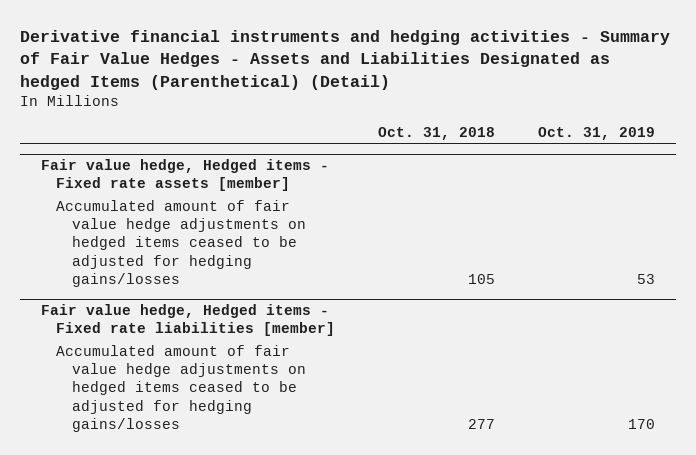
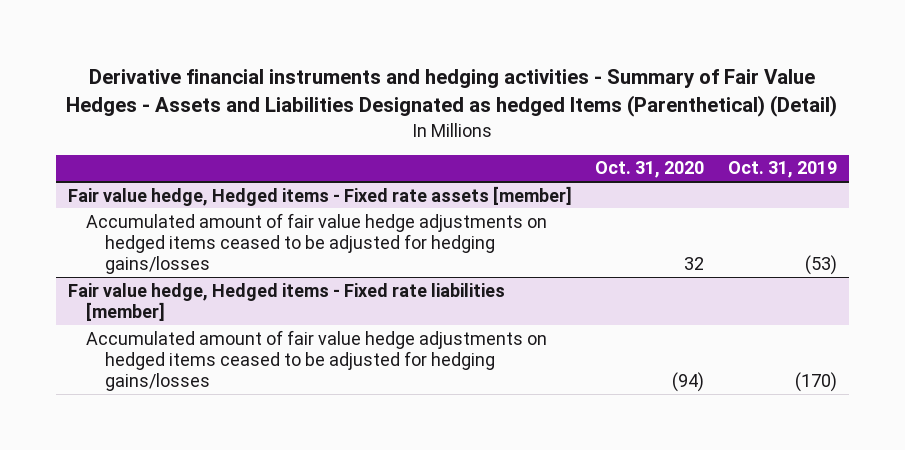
[378,126,496,140] Oct. 31, 2018 -> none
none -> [595,161,705,179] Oct. 31, 2020
[636,273,655,284] 53 -> [804,255,837,276] (53)
[627,418,655,429] 170 -> [794,372,837,393] (170)

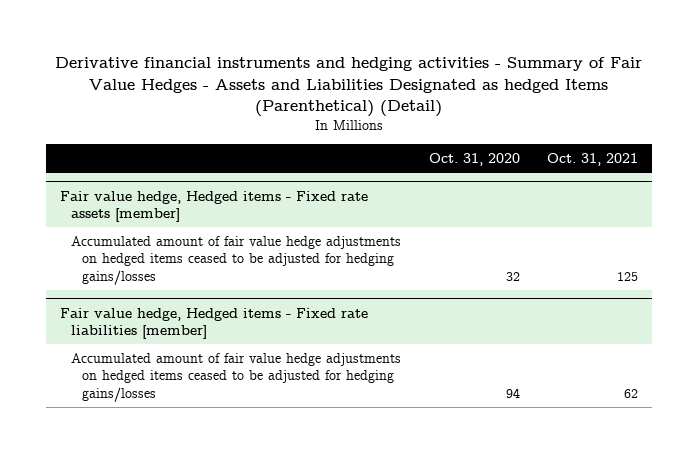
[727,161,837,179] Oct. 31, 2019 -> none
none -> [547,153,639,167] Oct. 31, 2021
[672,372,705,393] (94) -> [505,387,520,398] 94

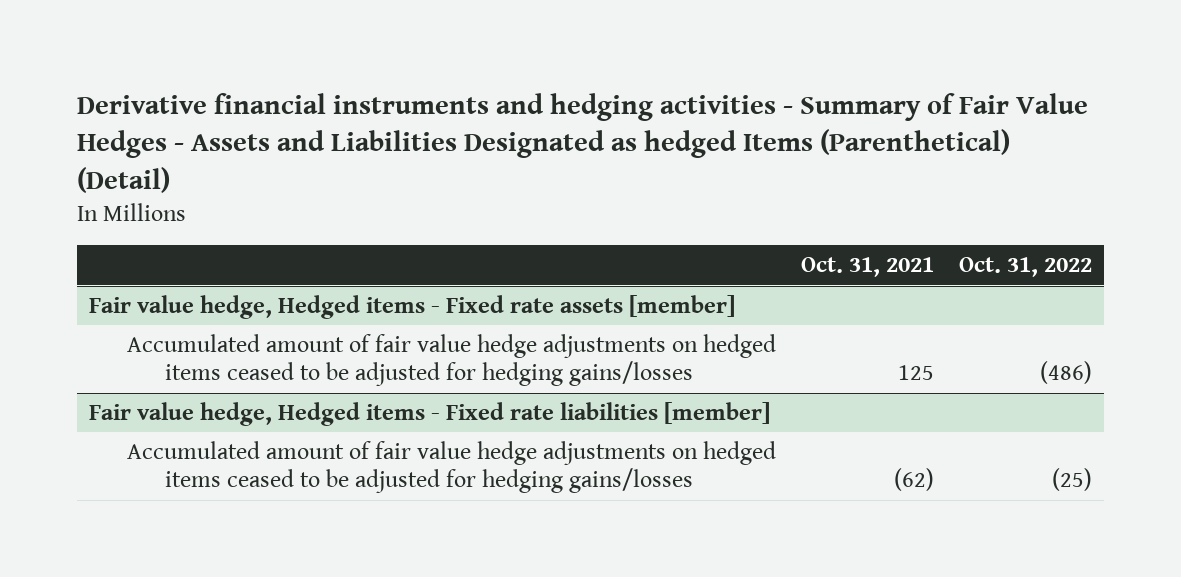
[428,153,520,167] Oct. 31, 2020 -> none
none -> [958,257,1092,278] Oct. 31, 2022
[624,388,639,398] 62 -> [894,468,935,492] (62)

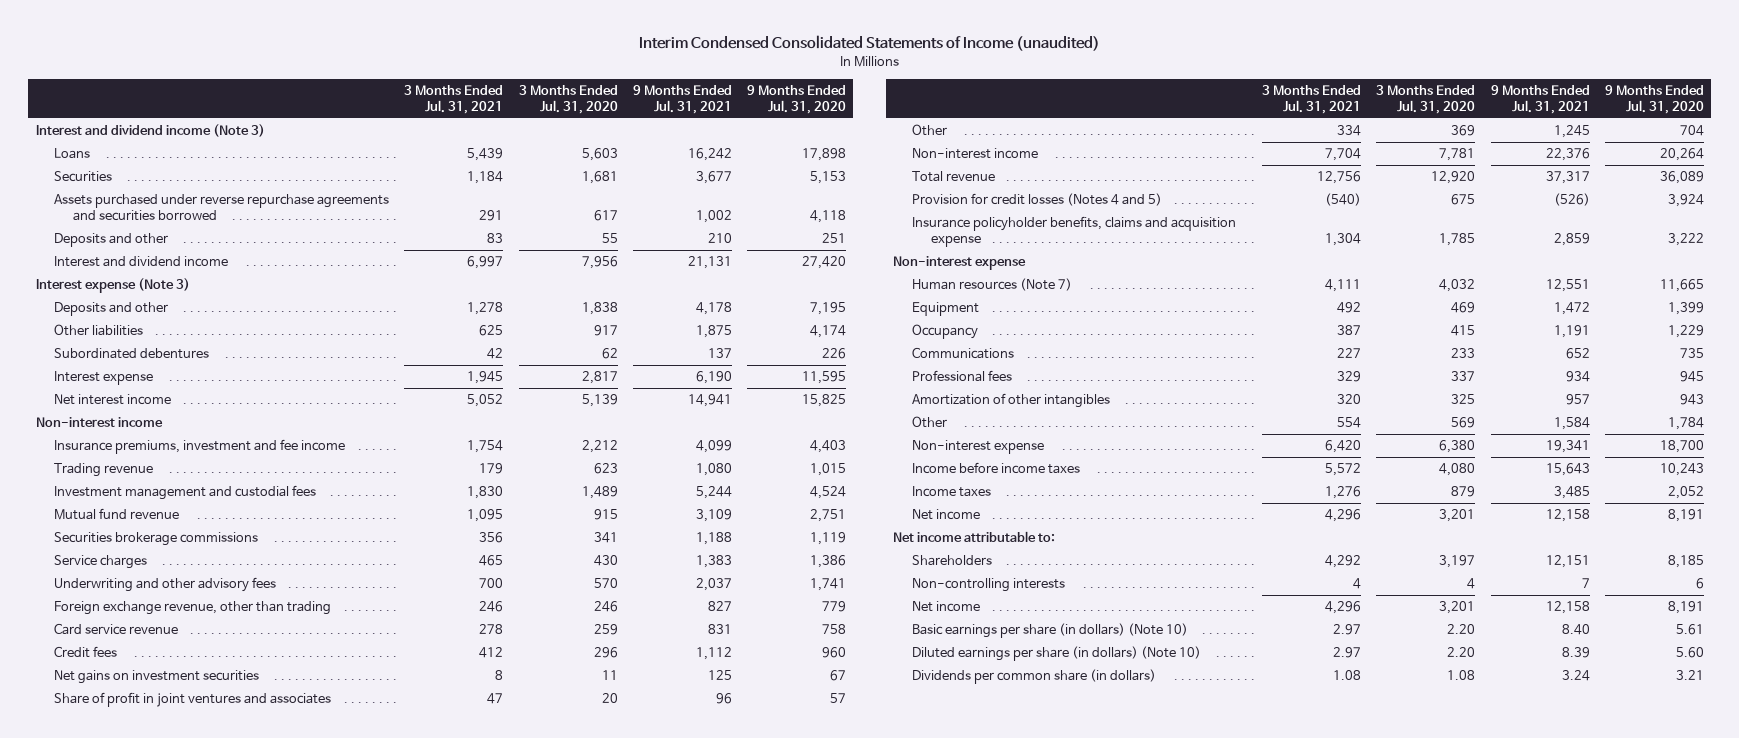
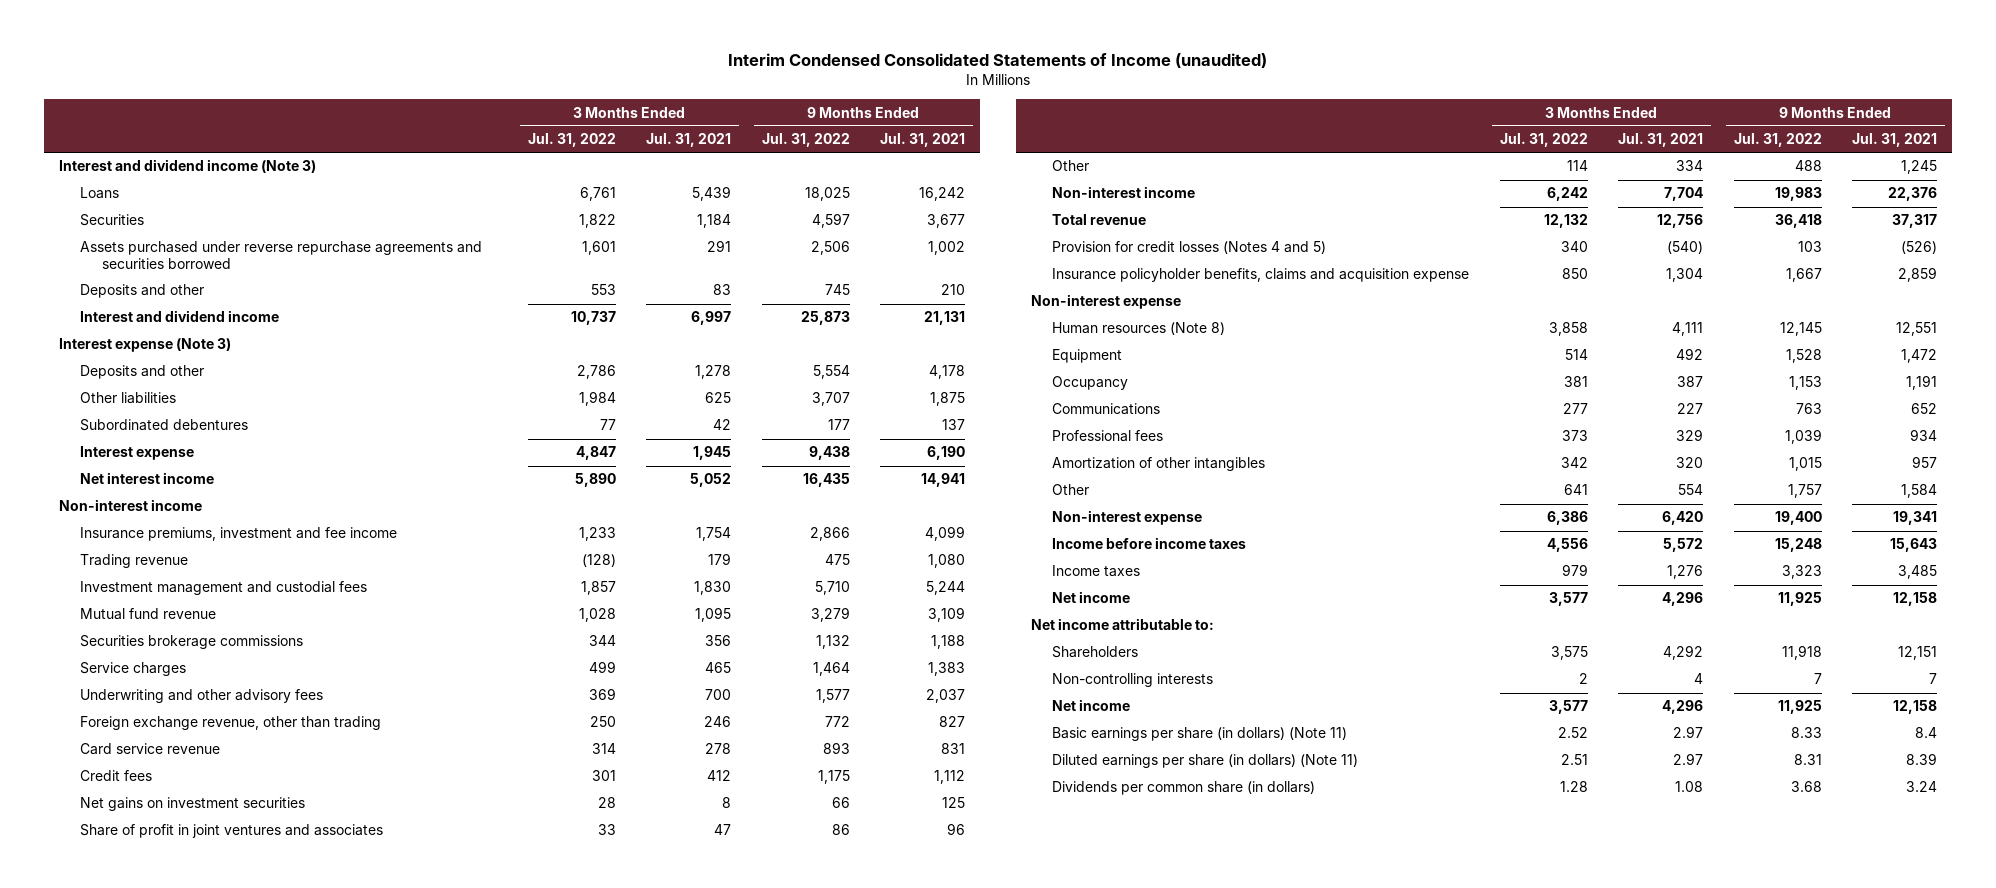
[518,85,618,115] 3 Months Ended Jul. 31, 2020 -> none
[746,85,846,115] 9 Months Ended Jul. 31, 2020 -> none
none -> [527,133,616,148] Jul. 31, 2022
none -> [761,133,850,148] Jul. 31, 2022
[912,278,1073,292] Human resources (Note 7) -> [1052,322,1226,336] Human resources (Note 8)
[912,623,1189,639] Basic earnings per share (in dollars) (Note 10) -> [1052,727,1348,742] Basic earnings per share (in dollars) (Note 11)
[1561,624,1590,636] 8.40 -> [1915,727,1938,739] 8.4
[912,646,1202,662] Diluted earnings per share (in dollars) (Note 10) -> [1052,754,1359,769] Diluted earnings per share (in dollars) (Note 11)

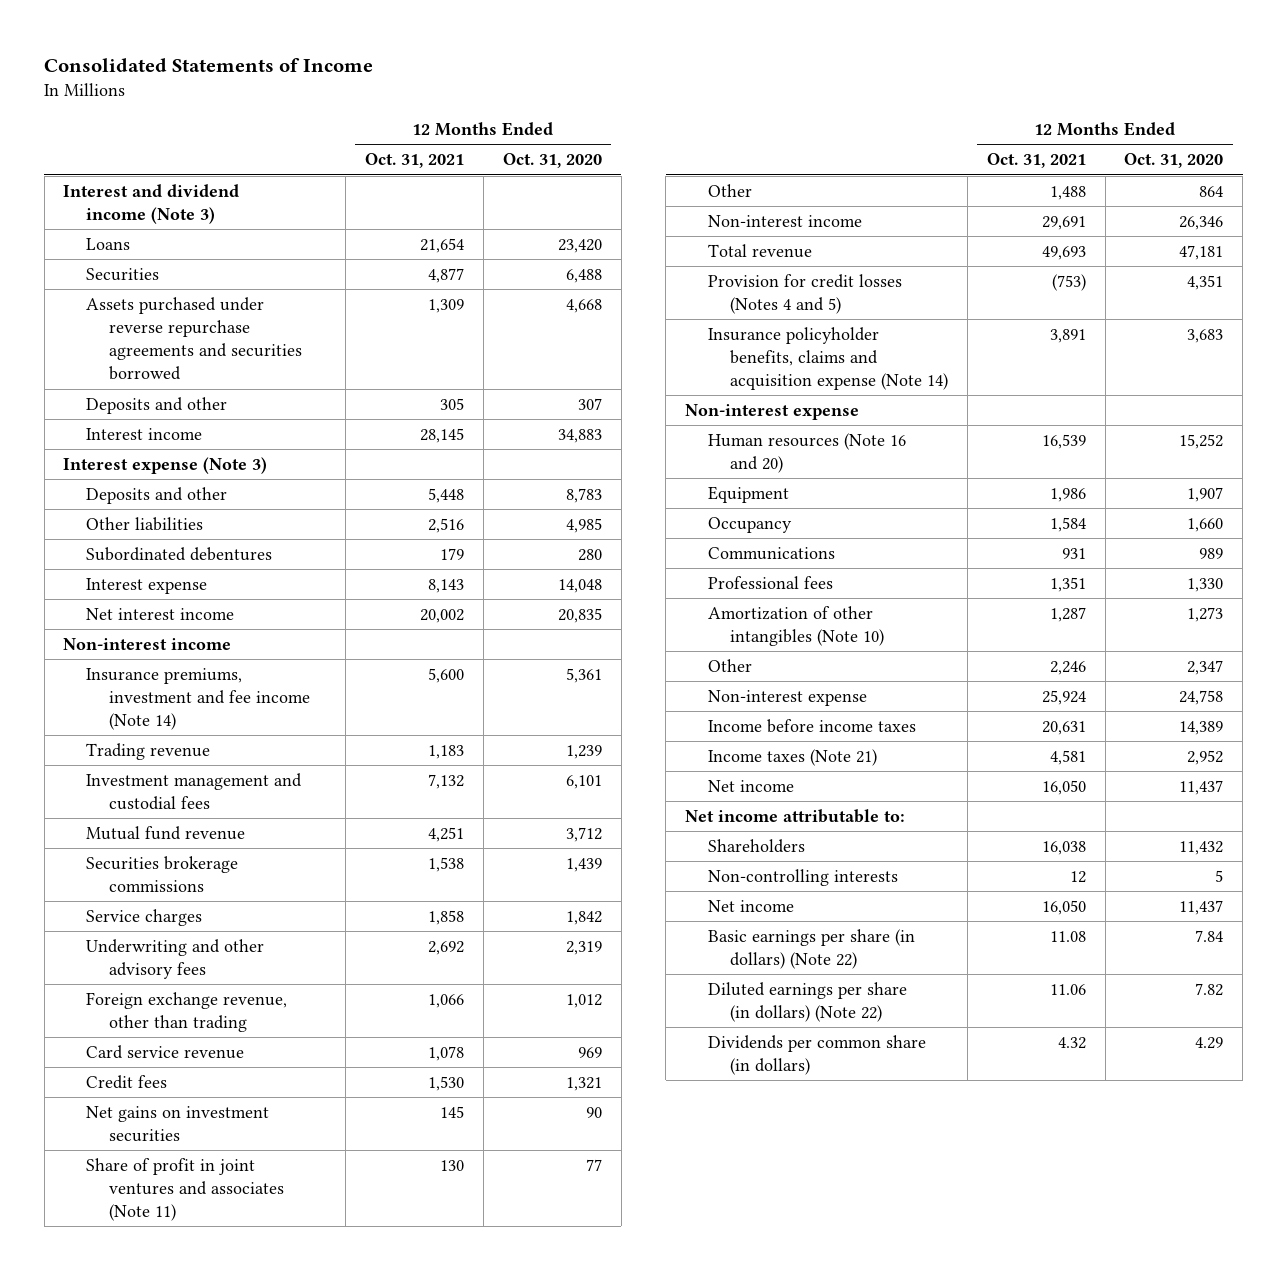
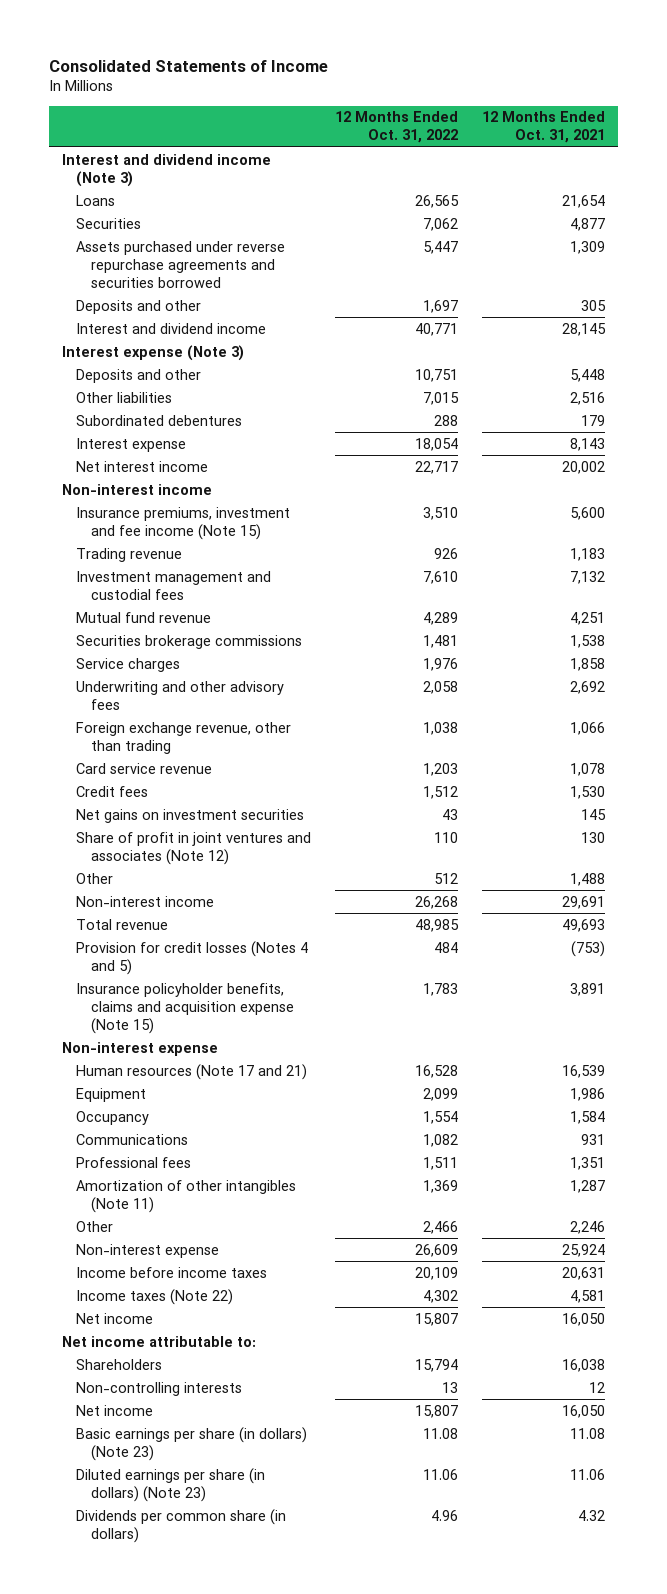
[502,153,602,169] Oct. 31, 2020 -> none
none -> [335,111,459,144] 12 Months Ended Oct. 31, 2022
[86,427,203,440] Interest income -> [76,322,267,334] Interest and dividend income
[86,667,310,731] Insurance premiums, investment and fee income (Note 14) -> [76,506,291,540] Insurance premiums, investment and fee income (Note 15)
[86,1157,284,1222] Share of profit in joint ventures and associates (Note 11) -> [76,831,312,865] Share of profit in joint ventures and associates (Note 12)
[707,326,949,391] Insurance policyholder benefits, claims and acquisition expense (Note 14) -> [76,982,294,1034] Insurance policyholder benefits, claims and acquisition expense (Note 15)
[707,432,906,474] Human resources (Note 16 and 20) -> [76,1063,308,1080] Human resources (Note 17 and 21)
[707,605,885,647] Amortization of other intangibles (Note 10) -> [76,1179,297,1213] Amortization of other intangibles (Note 11)
[707,748,877,766] Income taxes (Note 21) -> [76,1288,234,1305] Income taxes (Note 22)
[707,928,915,970] Basic earnings per share (in dollars) (Note 22) -> [76,1426,308,1461] Basic earnings per share (in dollars) (Note 23)
[707,981,907,1023] Diluted earnings per share (in dollars) (Note 22) -> [76,1467,266,1502] Diluted earnings per share (in dollars) (Note 23)

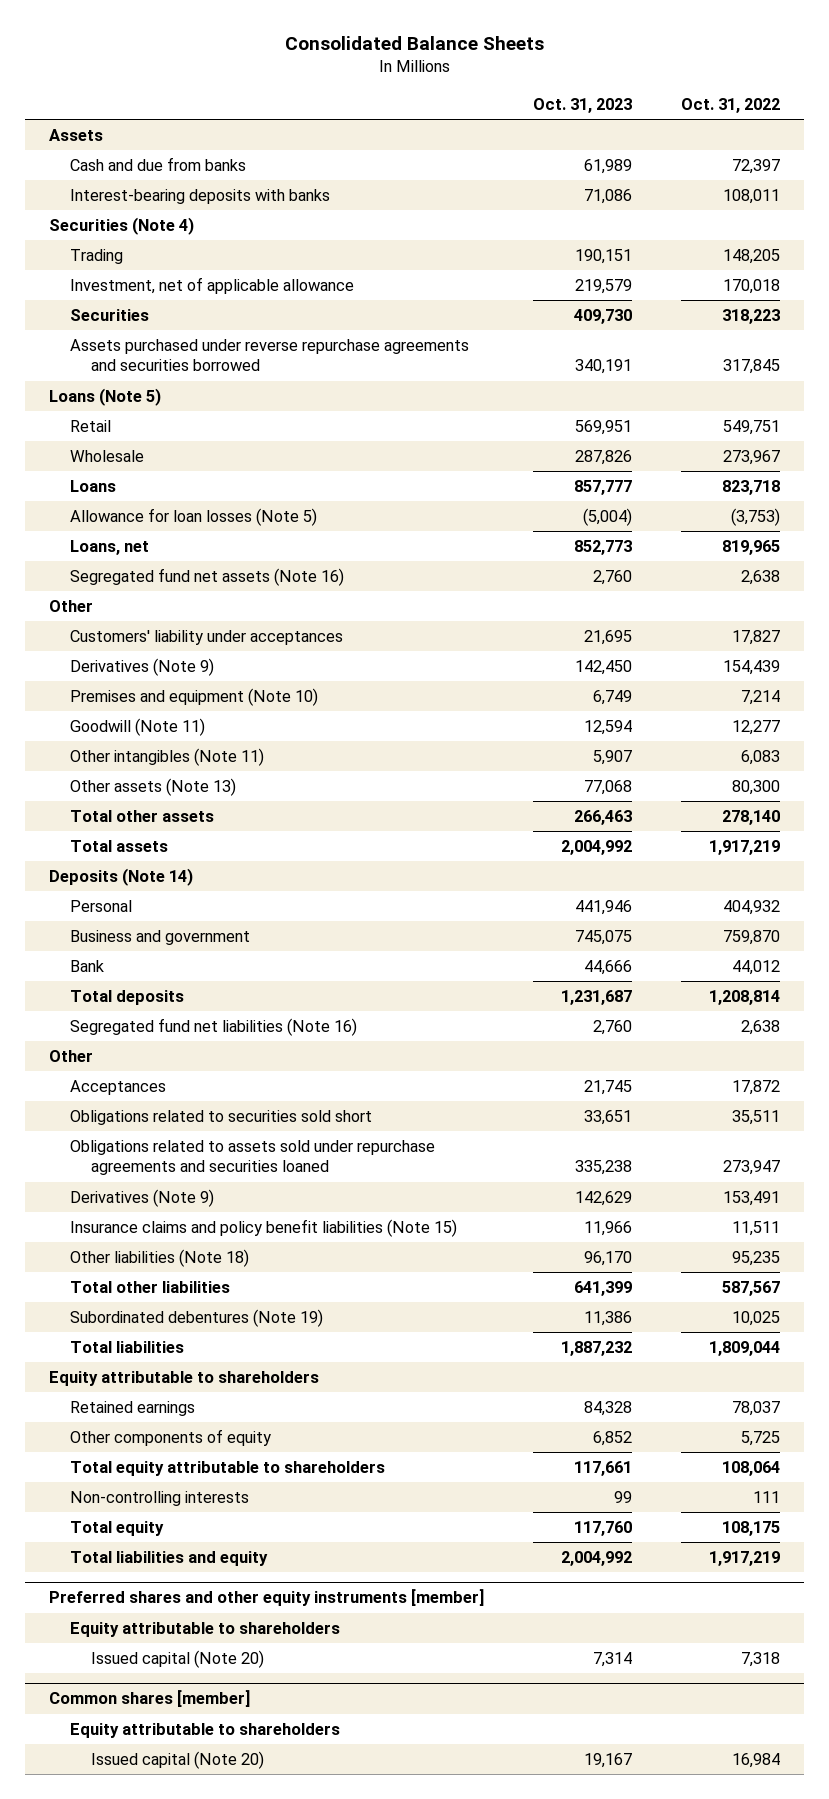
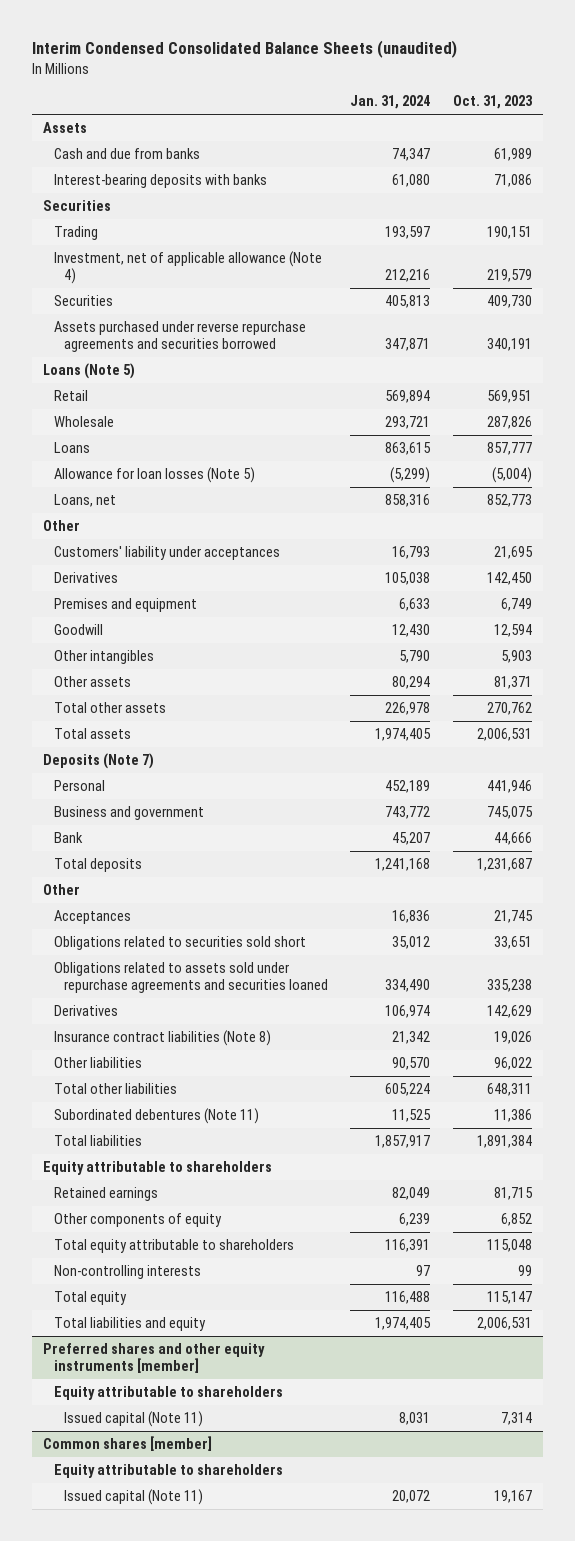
[284,36,544,51] Consolidated Balance Sheets -> [32,40,458,59] Interim Condensed Consolidated Balance Sheets (unaudited)
[680,97,780,113] Oct. 31, 2022 -> none
none -> [350,95,431,110] Jan. 31, 2024
[49,216,195,235] Securities (Note 4) -> [43,200,112,212] Securities
[70,276,355,294] Investment, net of applicable allowance -> [53,251,322,284] Investment, net of applicable allowance (Note 4)
[70,567,345,586] Segregated fund net assets (Note 16) -> none
[70,657,215,676] Derivatives (Note 9) -> [53,572,118,584] Derivatives
[70,687,319,706] Premises and equipment (Note 10) -> [53,598,197,613] Premises and equipment
[70,717,206,736] Goodwill (Note 11) -> [53,624,103,636] Goodwill
[70,747,265,766] Other intangibles (Note 11) -> [53,650,154,665] Other intangibles
[593,749,633,765] 5,907 -> [500,650,532,664] 5,903
[70,777,237,796] Other assets (Note 13) -> [53,676,131,688] Other assets
[584,779,633,795] 77,068 -> [493,676,532,690] 81,371
[574,809,633,825] 266,463 -> [486,702,532,716] 270,762
[561,839,633,855] 2,004,992 -> [476,728,532,742] 2,006,531
[49,867,194,886] Deposits (Note 14) -> [43,753,155,770] Deposits (Note 7)
[70,1017,358,1036] Segregated fund net liabilities (Note 16) -> none
[70,1218,458,1237] Insurance claims and policy benefit liabilities (Note 15) -> none
[70,1188,215,1207] Derivatives (Note 9) -> [53,1005,118,1017] Derivatives
none -> [53,1030,271,1047] Insurance contract liabilities (Note 8)
[70,1248,250,1267] Other liabilities (Note 18) -> [53,1057,142,1069] Other liabilities
[584,1250,633,1266] 96,170 -> [493,1057,532,1071] 96,022
[574,1280,633,1296] 641,399 -> [486,1083,532,1097] 648,311
[70,1308,324,1327] Subordinated debentures (Note 19) -> [53,1108,259,1125] Subordinated debentures (Note 11)
[561,1340,633,1356] 1,887,232 -> [476,1135,532,1149] 1,891,384
[584,1400,633,1416] 84,328 -> [493,1187,533,1201] 81,715
[574,1460,633,1476] 117,661 -> [486,1239,532,1253] 115,048
[574,1520,633,1536] 117,760 -> [486,1291,532,1305] 115,147
[561,1550,633,1566] 2,004,992 -> [476,1317,532,1331] 2,006,531
[90,1649,264,1668] Issued capital (Note 20) -> [63,1411,203,1428] Issued capital (Note 11)
[90,1750,264,1769] Issued capital (Note 20) -> [63,1489,203,1506] Issued capital (Note 11)

